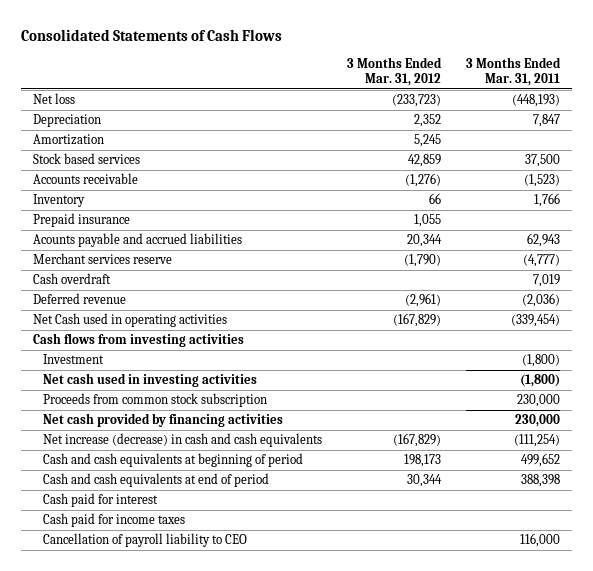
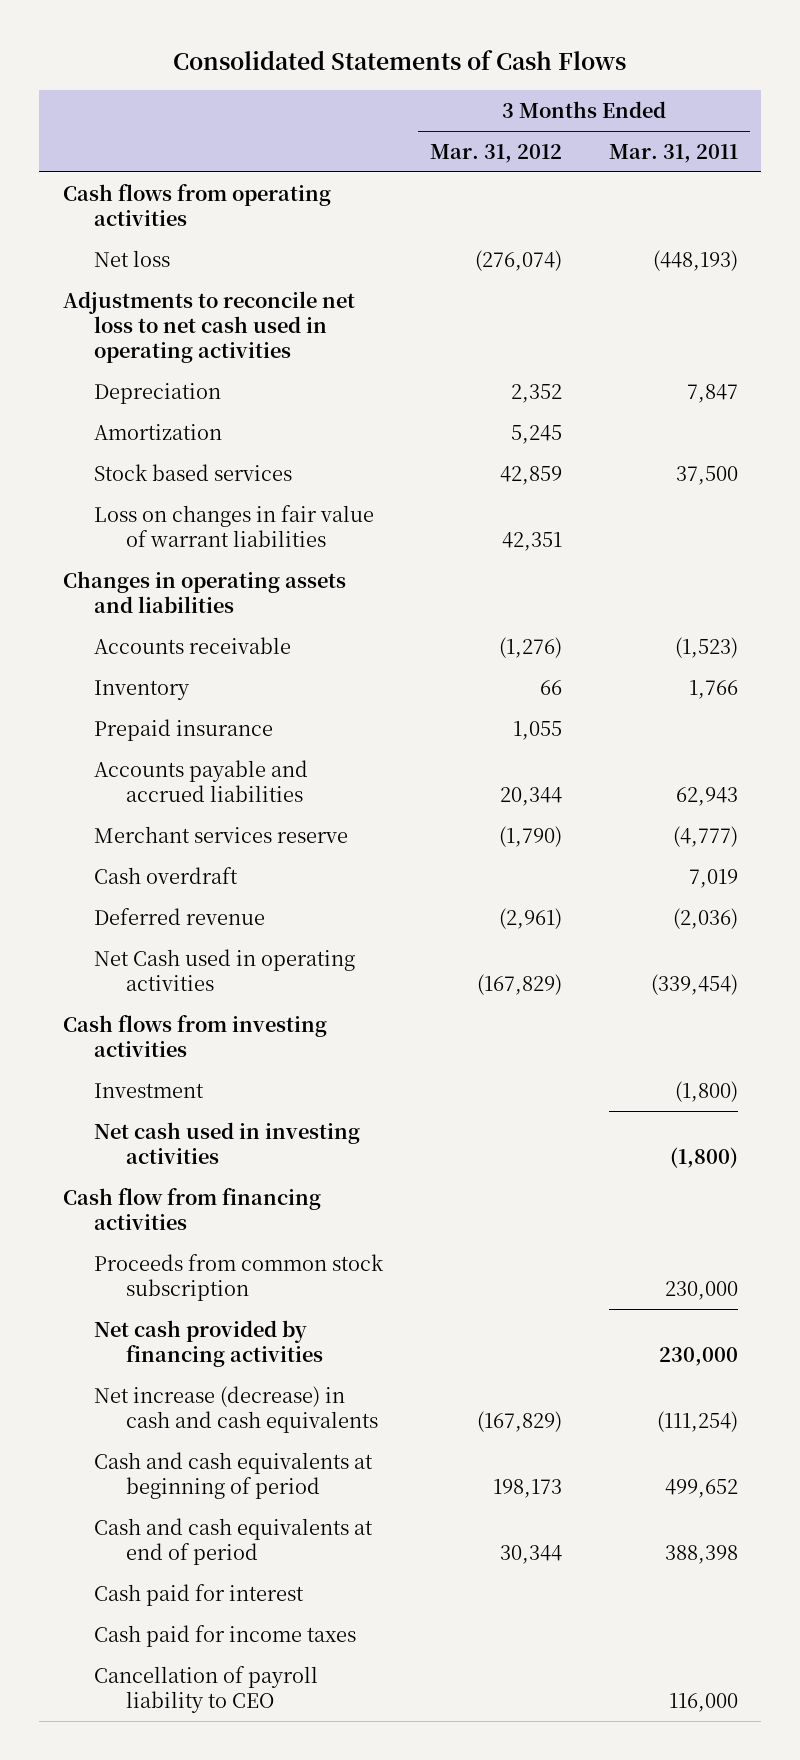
none -> [62,183,331,226] Cash flows from operating activities
[391,94,441,108] (233,723) -> [475,249,563,271] (276,074)
none -> [62,290,355,363] Adjustments to reconcile net loss to net cash used in operating activities
none -> [94,504,375,547] Loss on changes in fair value of warrant liabilities
none -> [62,570,346,613] Changes in operating assets and liabilities
[33,233,243,248] Acounts payable and accrued liabilities -> [94,759,309,802] Accounts payable and accrued liabilities
none -> [62,1187,321,1230] Cash flow from financing activities

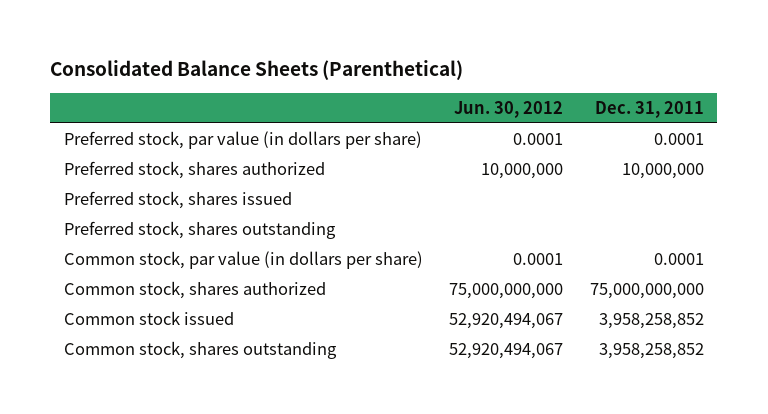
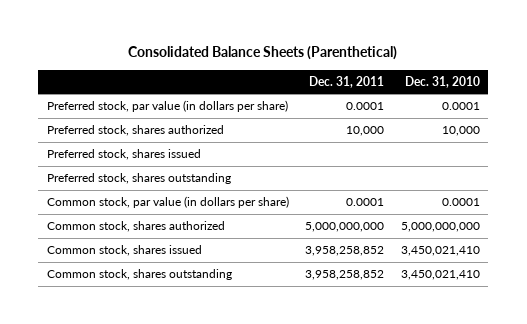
[454,100,564,118] Jun. 30, 2012 -> none
none -> [404,75,480,88] Dec. 31, 2010
[621,162,704,179] 10,000,000 -> [346,126,385,137] 10,000
[589,282,704,299] 75,000,000,000 -> [305,222,385,233] 5,000,000,000
[63,310,234,325] Common stock issued -> [46,245,202,257] Common stock, shares issued

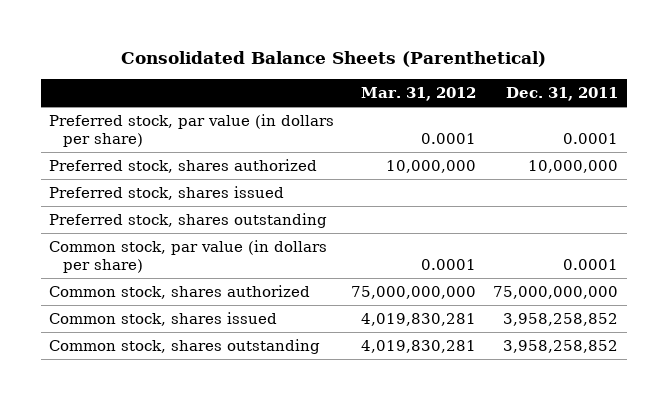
[404,75,480,88] Dec. 31, 2010 -> none
none -> [361,87,477,102] Mar. 31, 2012
[346,126,385,137] 10,000 -> [528,159,619,173] 10,000,000
[305,222,385,233] 5,000,000,000 -> [493,285,619,299] 75,000,000,000

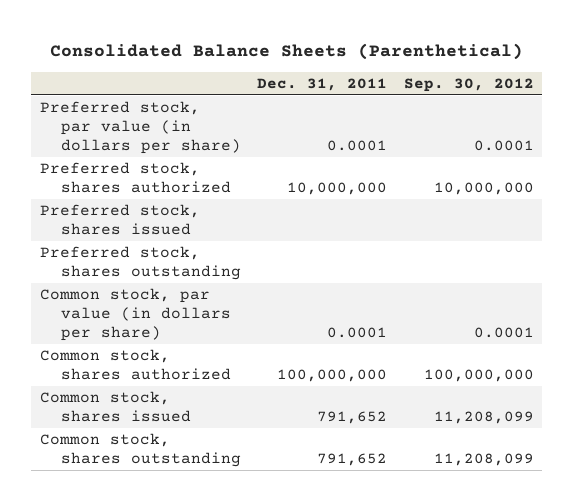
[361,87,477,102] Mar. 31, 2012 -> none
none -> [403,77,534,92] Sep. 30, 2012
[493,285,619,299] 75,000,000,000 -> [277,368,388,382] 100,000,000
[503,312,619,326] 3,958,258,852 -> [317,410,388,424] 791,652
[503,339,619,353] 3,958,258,852 -> [317,452,388,466] 791,652

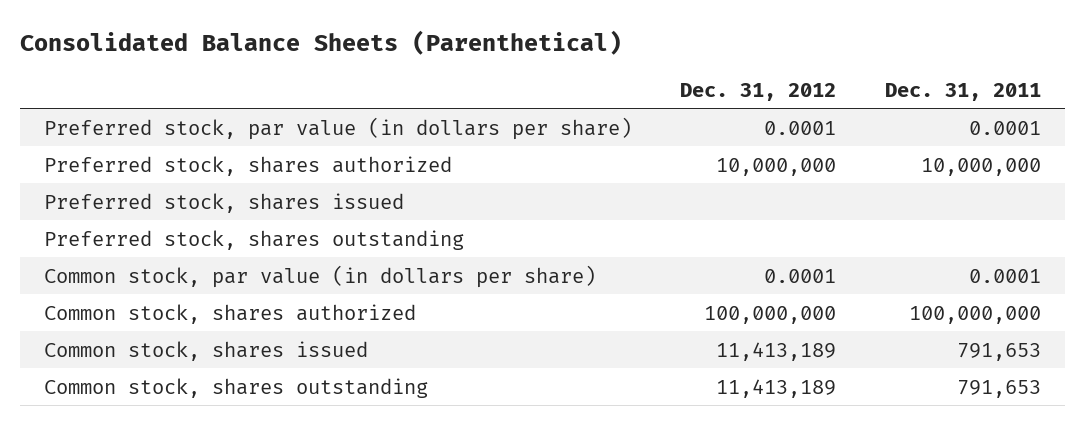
[403,77,534,92] Sep. 30, 2012 -> none
none -> [680,82,837,101] Dec. 31, 2012
[317,410,388,424] 791,652 -> [956,342,1041,361] 791,653
[317,452,388,466] 791,652 -> [956,379,1041,398] 791,653

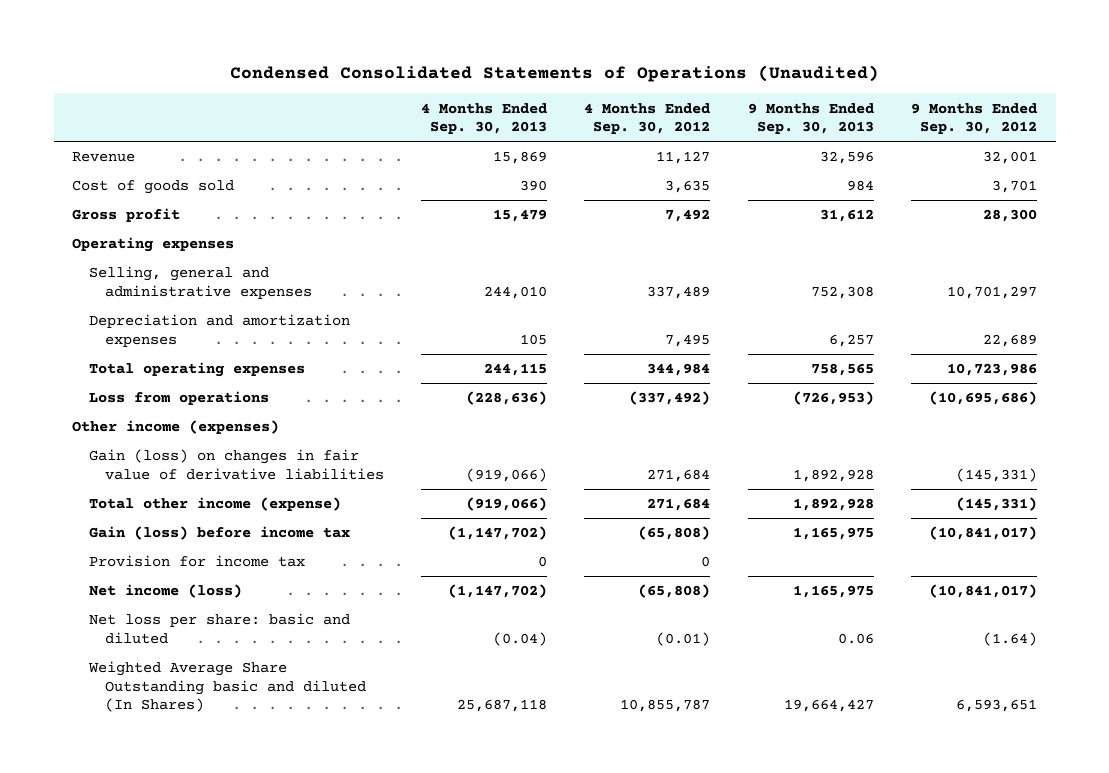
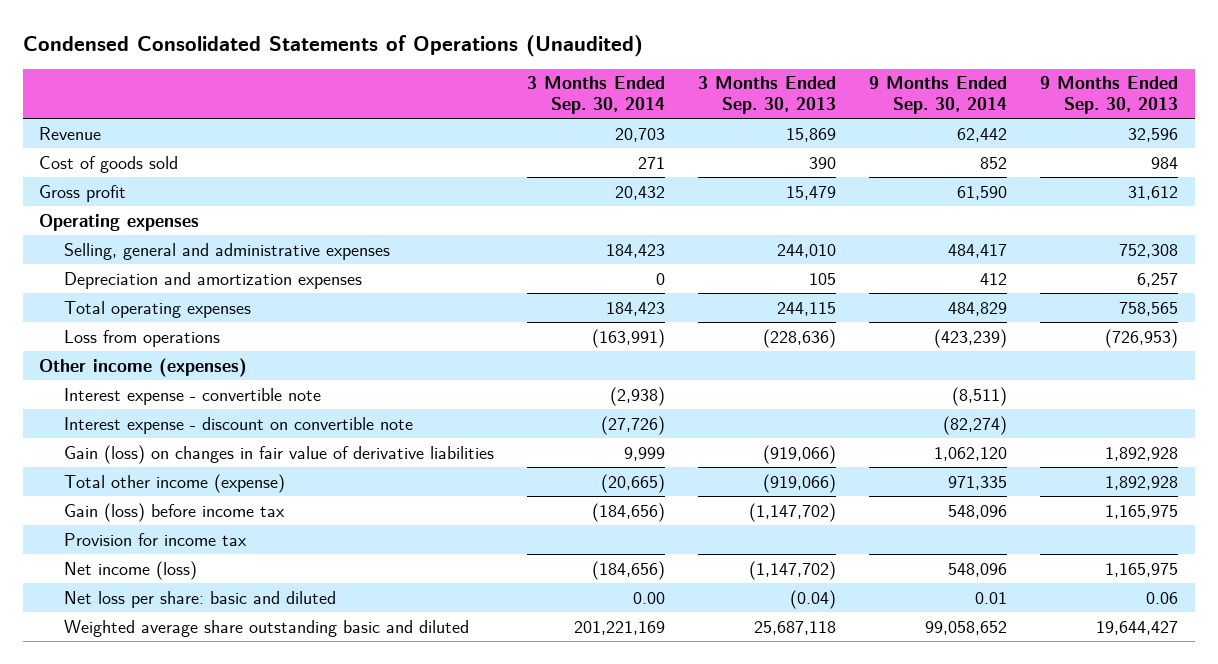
[421,102,548,135] 4 Months Ended Sep. 30, 2013 -> none
[584,102,711,135] 4 Months Ended Sep. 30, 2012 -> none
[911,102,1038,135] 9 Months Ended Sep. 30, 2012 -> none
none -> [527,76,666,115] 3 Months Ended Sep. 30, 2014
none -> [698,76,837,115] 3 Months Ended Sep. 30, 2013
none -> [869,76,1008,115] 9 Months Ended Sep. 30, 2014
none -> [64,387,322,405] Interest expense - convertible note
none -> [64,416,414,434] Interest expense - discount on convertible note
[87,661,366,713] Weighted Average Share Outstanding basic and diluted (In Shares) -> [64,619,470,637] Weighted average share outstanding basic and diluted
[783,699,874,713] 19,664,427 -> [1096,620,1179,635] 19,644,427

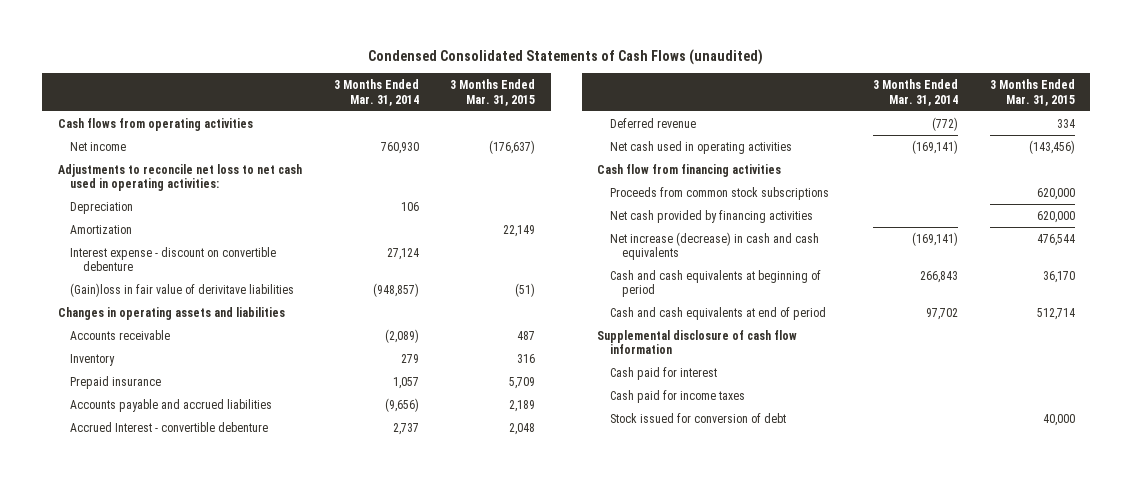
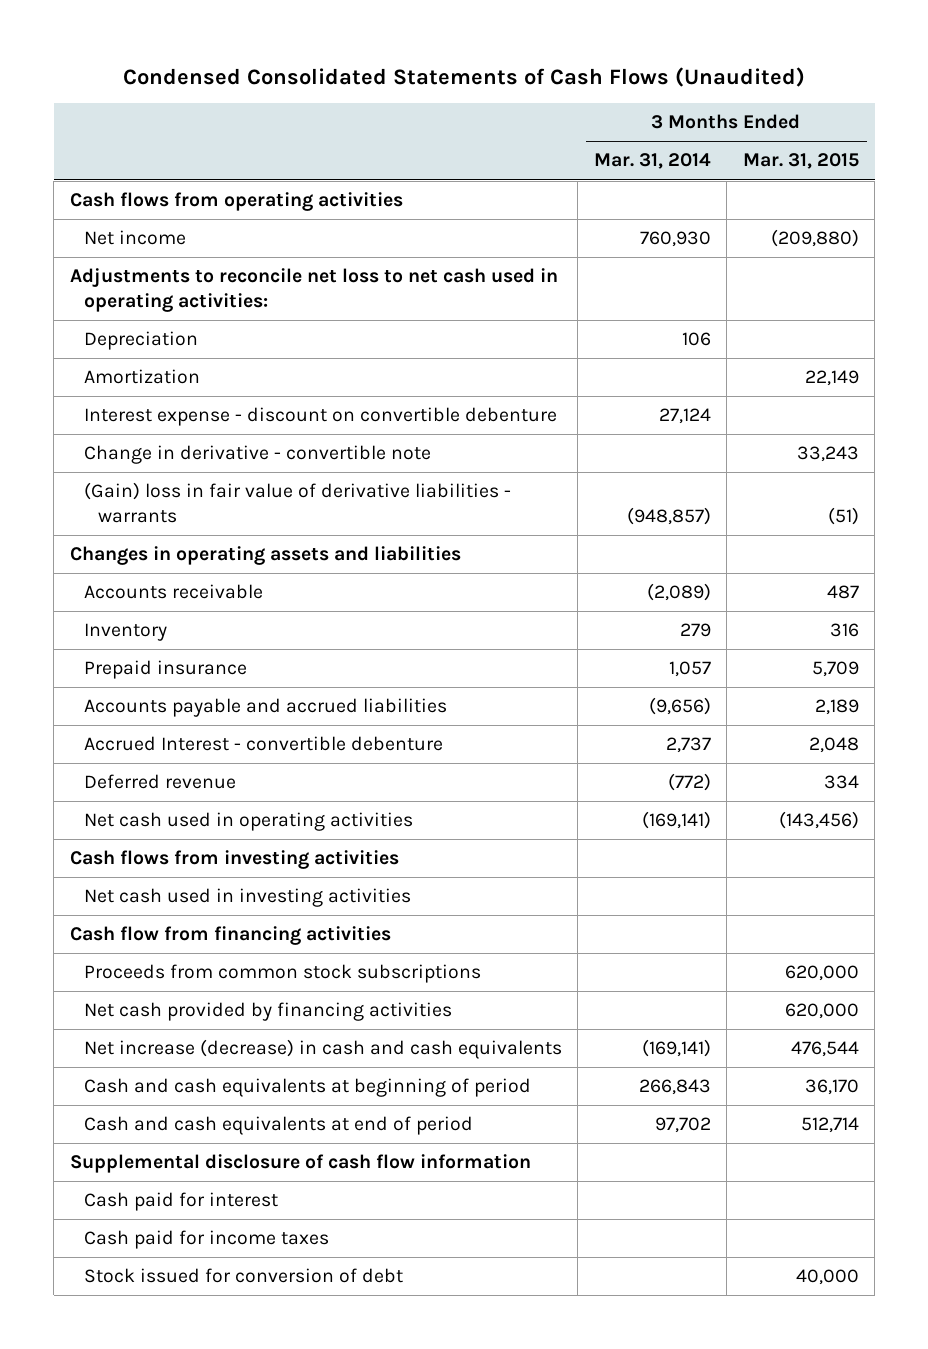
[368,49,764,66] Condensed Consolidated Statements of Cash Flows (unaudited) -> [123,66,806,87] Condensed Consolidated Statements of Cash Flows (Unaudited)
[489,139,536,154] (176,637) -> [770,229,859,248] (209,880)
none -> [83,445,431,465] Change in derivative - convertible note
[70,282,295,297] (Gain)loss in fair value of derivitave liabilities -> [83,482,511,523] (Gain) loss in fair value of derivative liabilities - warrants
none -> [69,850,399,870] Cash flows from investing activities
none -> [83,888,411,908] Net cash used in investing activities

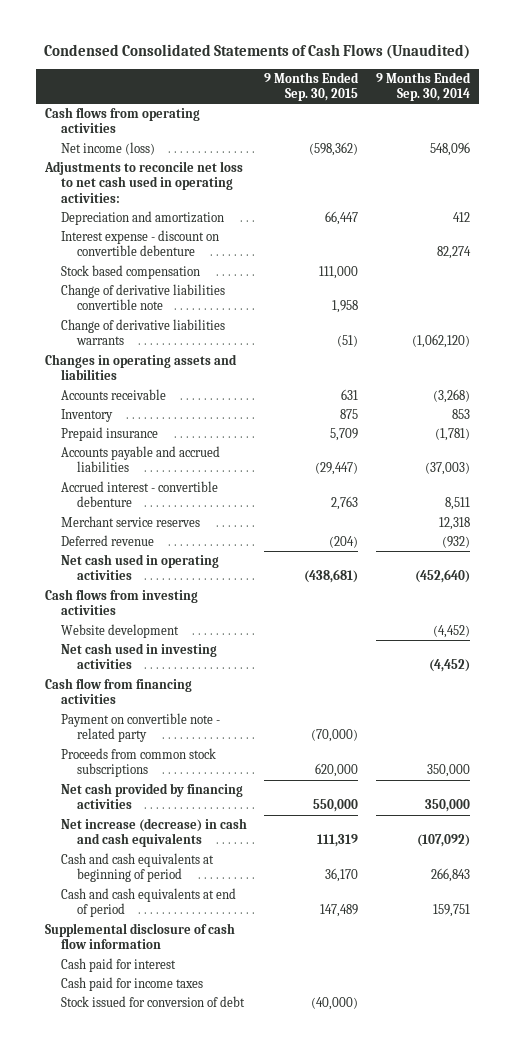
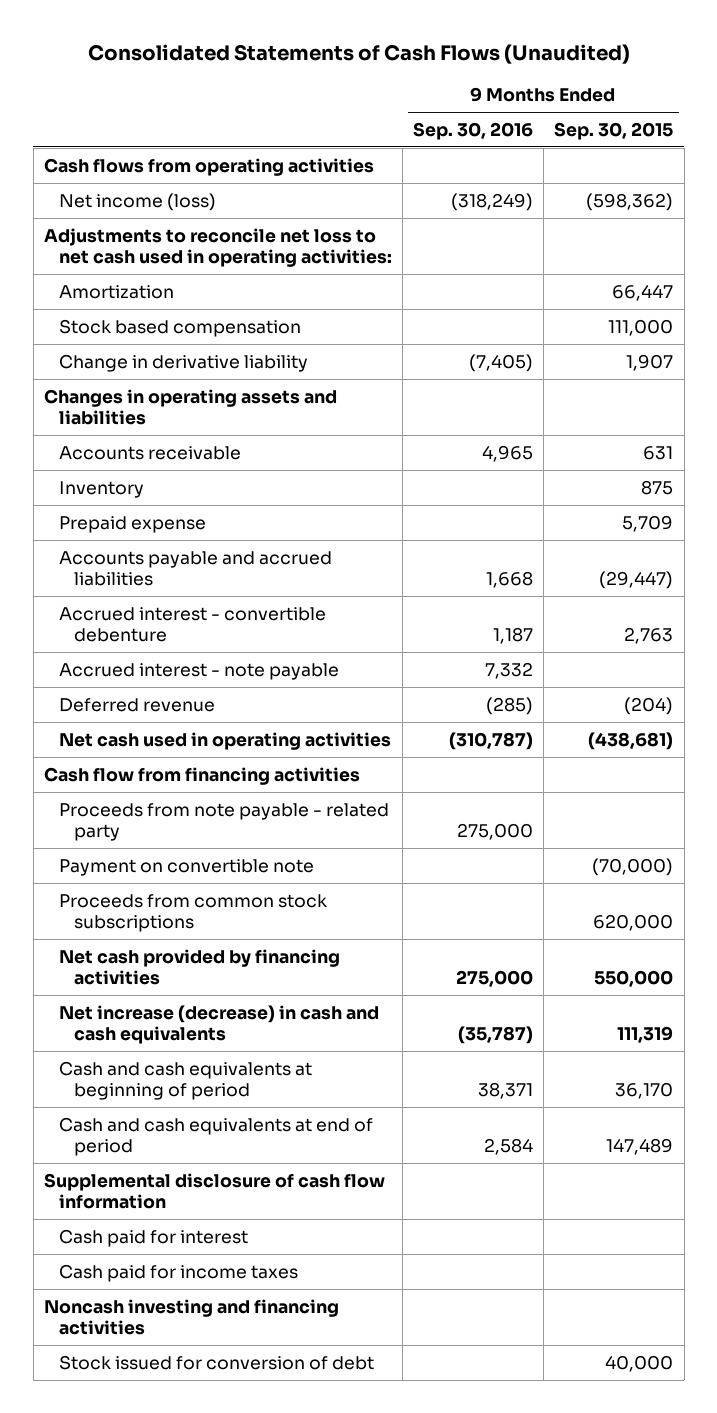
[44,43,471,59] Condensed Consolidated Statements of Cash Flows (Unaudited) -> [87,44,630,65] Consolidated Statements of Cash Flows (Unaudited)
[376,71,472,102] 9 Months Ended Sep. 30, 2014 -> none
none -> [413,121,534,140] Sep. 30, 2016
[60,230,219,257] Interest expense - discount on convertible debenture -> none
[60,211,224,226] Depreciation and amortization -> [59,284,175,299] Amortization
[60,319,225,346] Change of derivative liabilities warrants -> none
[60,284,225,311] Change of derivative liabilities convertible note -> [59,353,309,372] Change in derivative liability
[332,300,359,314] 1,958 -> [626,353,674,371] 1,907
[60,427,158,442] Prepaid insurance -> [59,515,207,533] Prepaid expense
[60,516,200,528] Merchant service reserves -> none
none -> [59,662,340,680] Accrued interest - note payable
[44,589,198,616] Cash flows from investing activities -> none
[60,624,179,639] Website development -> none
[60,643,217,670] Net cash used in investing activities -> none
none -> [59,802,390,842] Proceeds from note payable - related party
[60,713,220,743] Payment on convertible note - related party -> [59,858,315,876] Payment on convertible note
none -> [43,1298,339,1336] Noncash investing and financing activities
[311,997,359,1011] (40,000) -> [605,1354,674,1372] 40,000

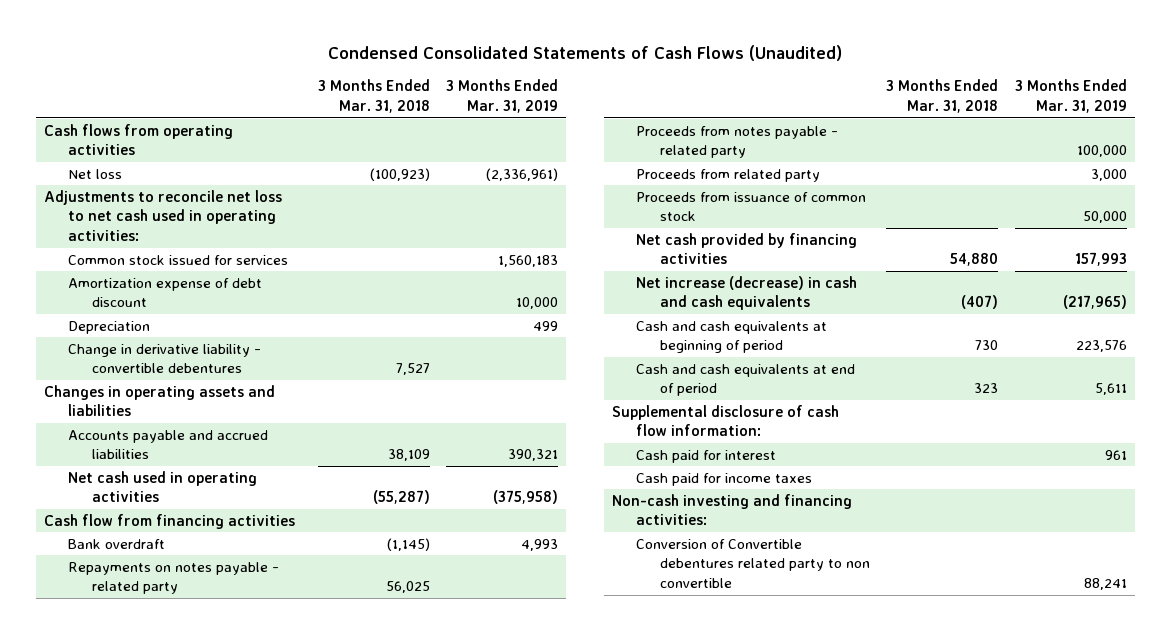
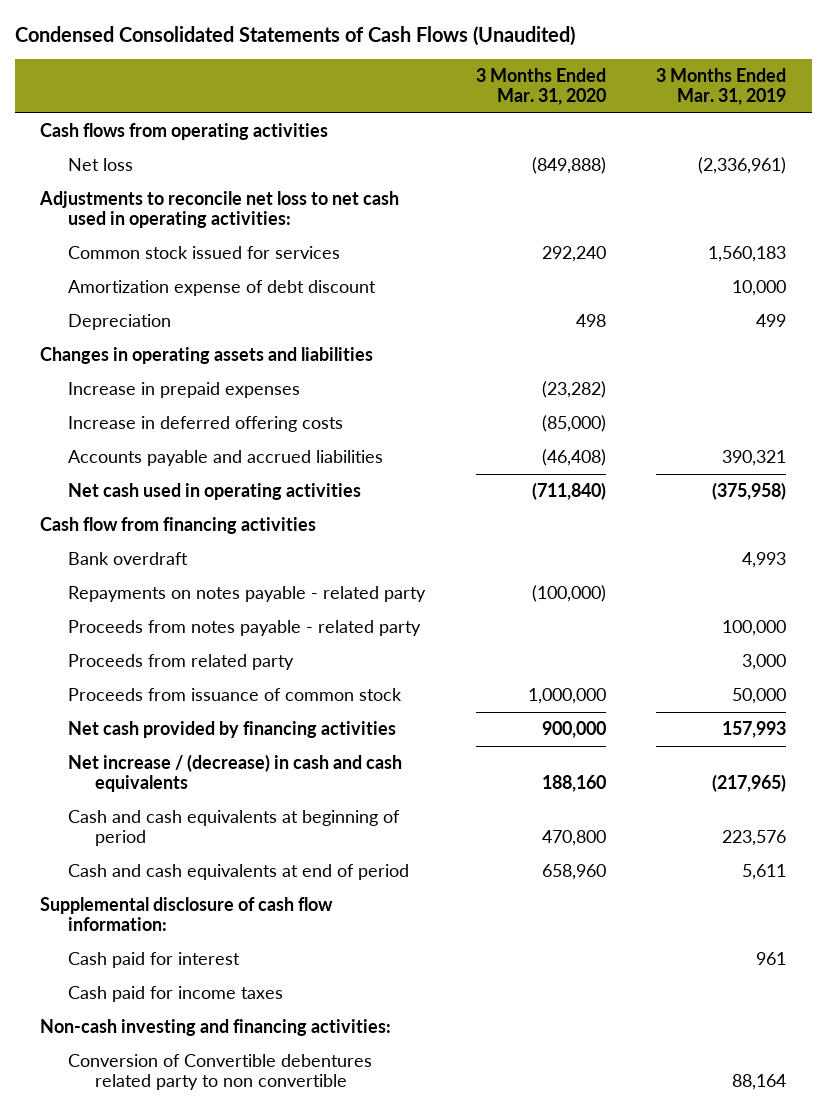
[318,79,431,113] 3 Months Ended Mar. 31, 2018 -> none
none -> [475,68,606,106] 3 Months Ended Mar. 31, 2020
[67,343,261,374] Change in derivative liability - convertible debentures -> none
none -> [67,382,300,399] Increase in prepaid expenses
none -> [67,416,343,433] Increase in deferred offering costs
[636,275,858,311] Net increase (decrease) in cash and cash equivalents -> [67,754,402,793] Net increase / (decrease) in cash and cash equivalents
[1083,578,1127,591] 88,241 -> [732,1074,787,1091] 88,164

